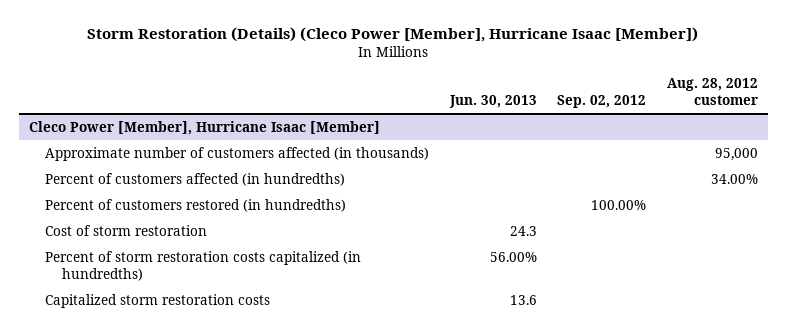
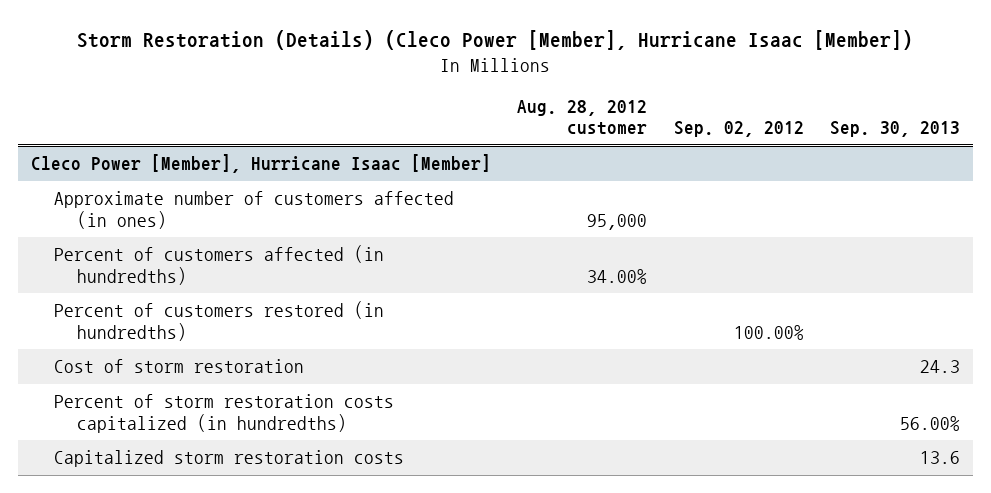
[448,94,537,108] Jun. 30, 2013 -> none
none -> [830,121,961,138] Sep. 30, 2013
[45,146,430,161] Approximate number of customers affected (in thousands) -> [54,191,455,229] Approximate number of customers affected (in ones)

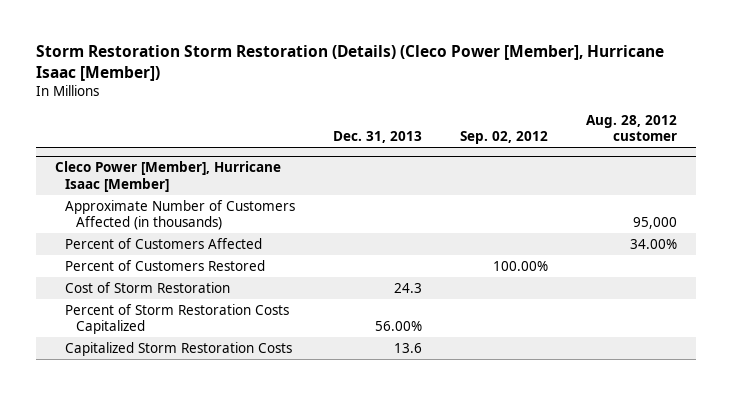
[77,29,914,50] Storm Restoration (Details) (Cleco Power [Member], Hurricane Isaac [Member]) -> [36,45,665,81] Storm Restoration Storm Restoration (Details) (Cleco Power [Member], Hurricane Isaac [Member])
[830,121,961,138] Sep. 30, 2013 -> none
none -> [333,131,423,144] Dec. 31, 2013
[54,191,455,229] Approximate number of customers affected (in ones) -> [65,199,296,231] Approximate Number of Customers Affected (in thousands)
[54,245,385,285] Percent of customers affected (in hundredths) -> [65,237,263,249] Percent of Customers Affected
[54,301,385,341] Percent of customers restored (in hundredths) -> [65,259,266,271] Percent of Customers Restored
[54,359,305,374] Cost of storm restoration -> [65,281,231,293] Cost of Storm Restoration
[54,394,395,433] Percent of storm restoration costs capitalized (in hundredths) -> [65,303,290,335] Percent of Storm Restoration Costs Capitalized
[54,450,405,468] Capitalized storm restoration costs -> [65,341,293,356] Capitalized Storm Restoration Costs

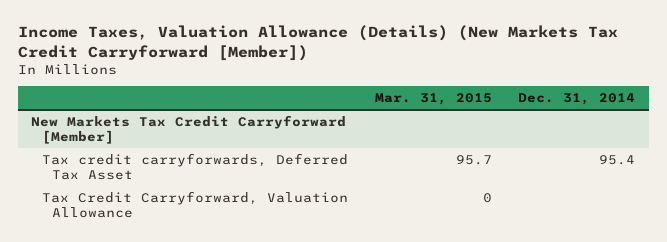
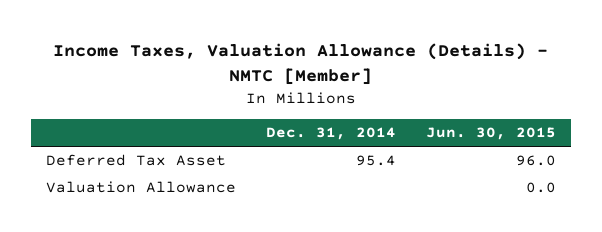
[17,25,618,61] Income Taxes, Valuation Allowance (Details) (New Markets Tax Credit Carryforward [Member]) -> [53,43,549,86] Income Taxes, Valuation Allowance (Details) - NMTC [Member]
[374,93,492,106] Mar. 31, 2015 -> none
none -> [426,127,557,141] Jun. 30, 2015
[31,115,347,144] New Markets Tax Credit Carryforward [Member] -> none
[41,153,348,180] Tax credit carryforwards, Deferred Tax Asset -> none
[41,191,348,218] Tax Credit Carryforward, Valuation Allowance -> none
none -> [46,154,227,167] Deferred Tax Asset
none -> [46,181,237,194] Valuation Allowance

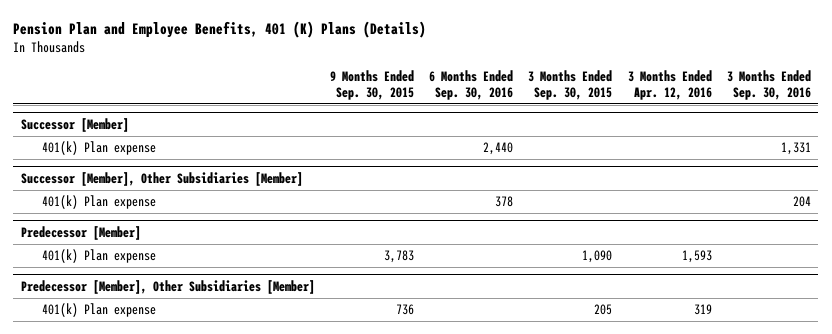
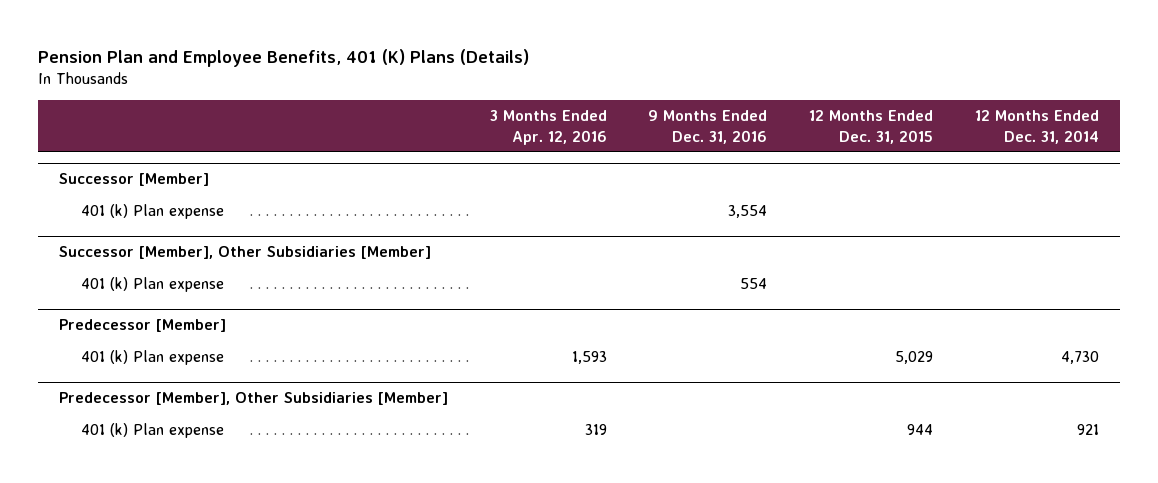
[330,70,415,100] 9 Months Ended Sep. 30, 2015 -> none
[429,70,514,100] 6 Months Ended Sep. 30, 2016 -> none
[528,70,613,100] 3 Months Ended Sep. 30, 2015 -> none
[726,70,811,100] 3 Months Ended Sep. 30, 2016 -> none
none -> [648,110,768,144] 9 Months Ended Dec. 31, 2016
none -> [809,110,934,144] 12 Months Ended Dec. 31, 2015
none -> [974,110,1099,144] 12 Months Ended Dec. 31, 2014
[41,141,156,156] 401(k) Plan expense -> [80,204,224,220] 401 (k) Plan expense
[41,195,156,210] 401(k) Plan expense -> [80,277,224,293] 401 (k) Plan expense
[41,249,156,264] 401(k) Plan expense -> [80,350,224,366] 401 (k) Plan expense
[41,303,156,318] 401(k) Plan expense -> [80,423,224,439] 401 (k) Plan expense

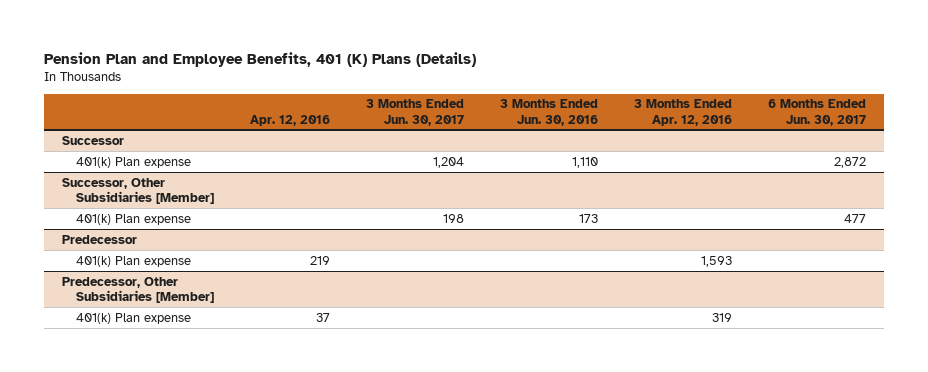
[648,110,768,144] 9 Months Ended Dec. 31, 2016 -> none
[809,110,934,144] 12 Months Ended Dec. 31, 2015 -> none
[974,110,1099,144] 12 Months Ended Dec. 31, 2014 -> none
none -> [250,114,331,126] Apr. 12, 2016
none -> [366,99,465,126] 3 Months Ended Jun. 30, 2017
none -> [500,99,599,126] 3 Months Ended Jun. 30, 2016
none -> [767,99,866,126] 6 Months Ended Jun. 30, 2017
[59,173,210,187] Successor [Member] -> [61,135,124,145] Successor
[80,204,224,220] 401 (k) Plan expense -> [76,156,192,168] 401(k) Plan expense
[59,246,432,260] Successor [Member], Other Subsidiaries [Member] -> [61,177,215,204] Successor, Other Subsidiaries [Member]
[80,277,224,293] 401 (k) Plan expense -> [76,213,192,225] 401(k) Plan expense
[59,319,227,333] Predecessor [Member] -> [61,234,137,244] Predecessor
[80,350,224,366] 401 (k) Plan expense -> [76,255,192,267] 401(k) Plan expense
[59,392,449,406] Predecessor [Member], Other Subsidiaries [Member] -> [61,276,215,303] Predecessor, Other Subsidiaries [Member]
[80,423,224,439] 401 (k) Plan expense -> [76,312,192,324] 401(k) Plan expense

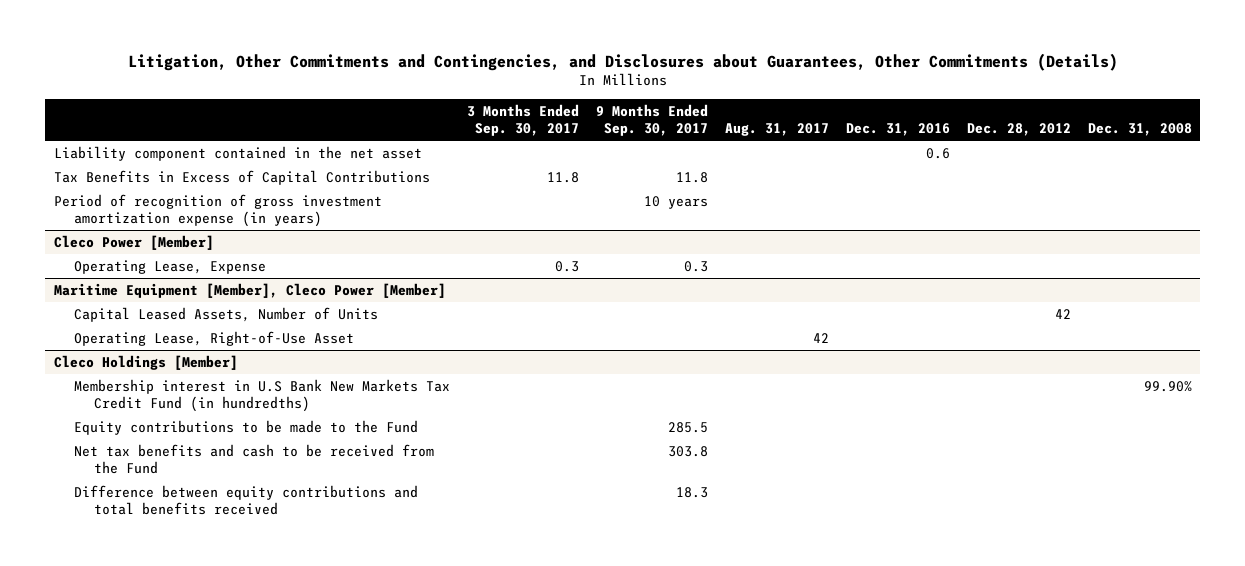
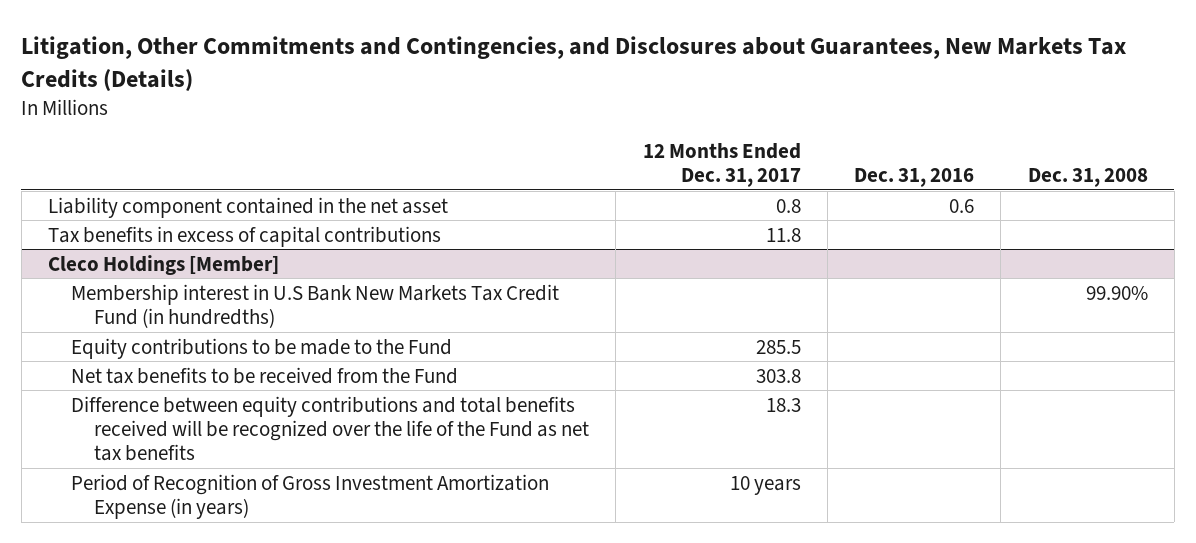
[127,52,1118,71] Litigation, Other Commitments and Contingencies, and Disclosures about Guarantees, Other Commitments (Details) -> [21,36,1127,91] Litigation, Other Commitments and Contingencies, and Disclosures about Guarantees, New Markets Tax Credits (Details)
[467,104,580,137] 3 Months Ended Sep. 30, 2017 -> none
[595,104,708,137] 9 Months Ended Sep. 30, 2017 -> none
[724,123,829,137] Aug. 31, 2017 -> none
[966,123,1071,137] Dec. 28, 2012 -> none
none -> [642,142,801,187] 12 Months Ended Dec. 31, 2017
[53,193,382,227] Period of recognition of gross investment amortization expense (in years) -> none
[53,234,214,250] Cleco Power [Member] -> none
[74,259,267,274] Operating Lease, Expense -> none
[53,282,446,298] Maritime Equipment [Member], Cleco Power [Member] -> none
[74,306,379,322] Capital Leased Assets, Number of Units -> none
[74,330,355,346] Operating Lease, Right-of-Use Asset -> none
[53,169,430,185] Tax Benefits in Excess of Capital Contributions -> [48,225,442,247] Tax benefits in excess of capital contributions
[74,443,435,474] Net tax benefits and cash to be received from the Fund -> [71,366,459,384] Net tax benefits to be received from the Fund
[74,484,419,515] Difference between equity contributions and total benefits received -> [71,395,589,462] Difference between equity contributions and total benefits received will be recognized over the life of the Fund as net tax benefits
none -> [71,473,550,519] Period of Recognition of Gross Investment Amortization Expense (in years)

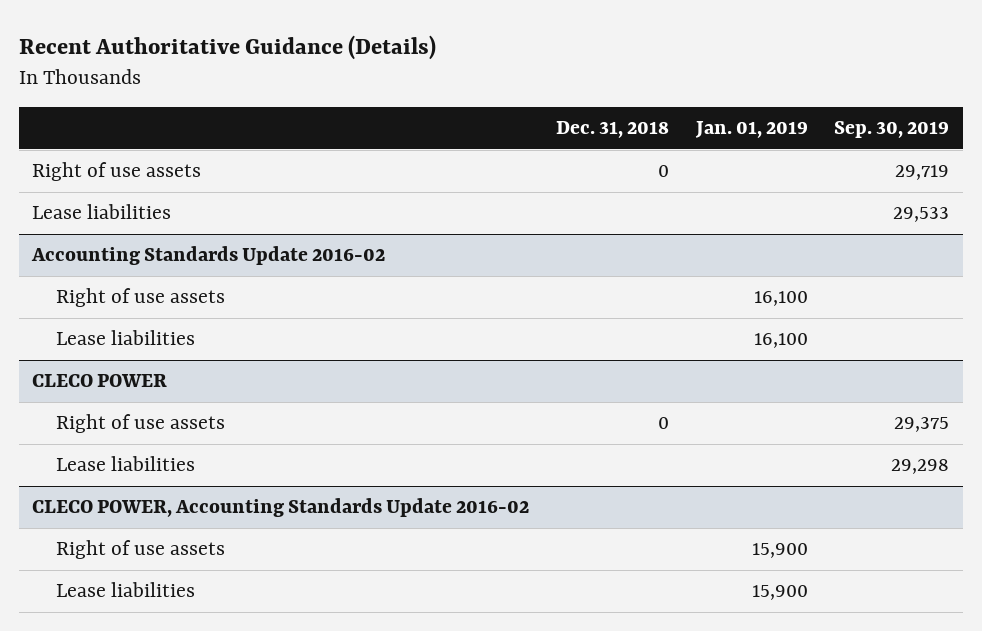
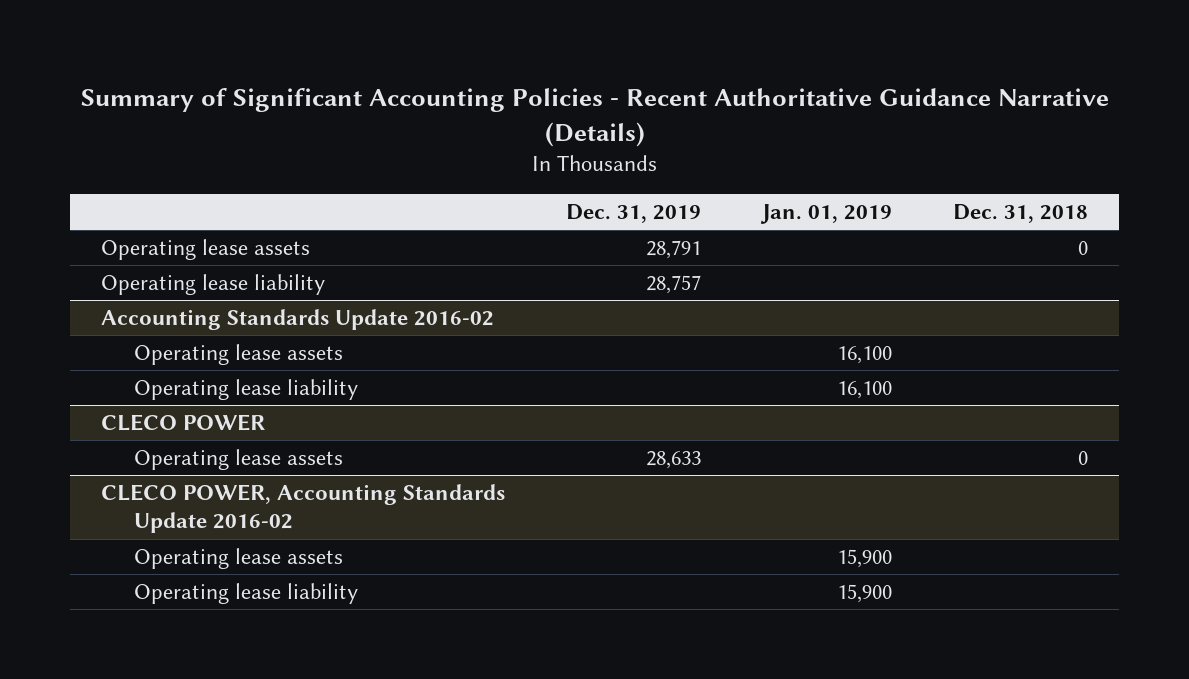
[18,34,436,60] Recent Authoritative Guidance (Details) -> [80,87,1109,147] Summary of Significant Accounting Policies - Recent Authoritative Guidance Narrative (Details)
[834,121,950,139] Sep. 30, 2019 -> none
none -> [566,203,702,223] Dec. 31, 2019
[32,162,202,182] Right of use assets -> [101,239,311,261] Operating lease assets
[32,204,172,220] Lease liabilities -> [101,274,326,296] Operating lease liability
[56,288,226,308] Right of use assets -> [134,344,344,366] Operating lease assets
[56,330,196,346] Lease liabilities -> [134,379,359,401] Operating lease liability
[56,456,196,472] Lease liabilities -> none
[56,414,226,434] Right of use assets -> [134,449,344,471] Operating lease assets
[56,540,226,560] Right of use assets -> [134,548,344,570] Operating lease assets
[56,582,196,598] Lease liabilities -> [134,583,359,605] Operating lease liability

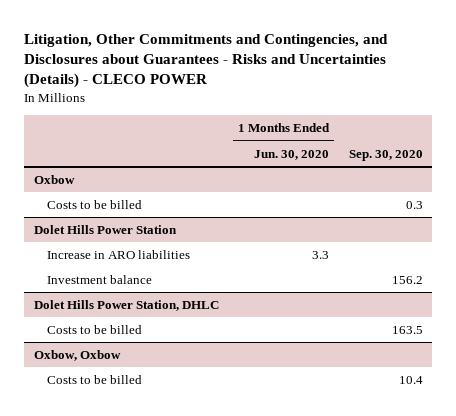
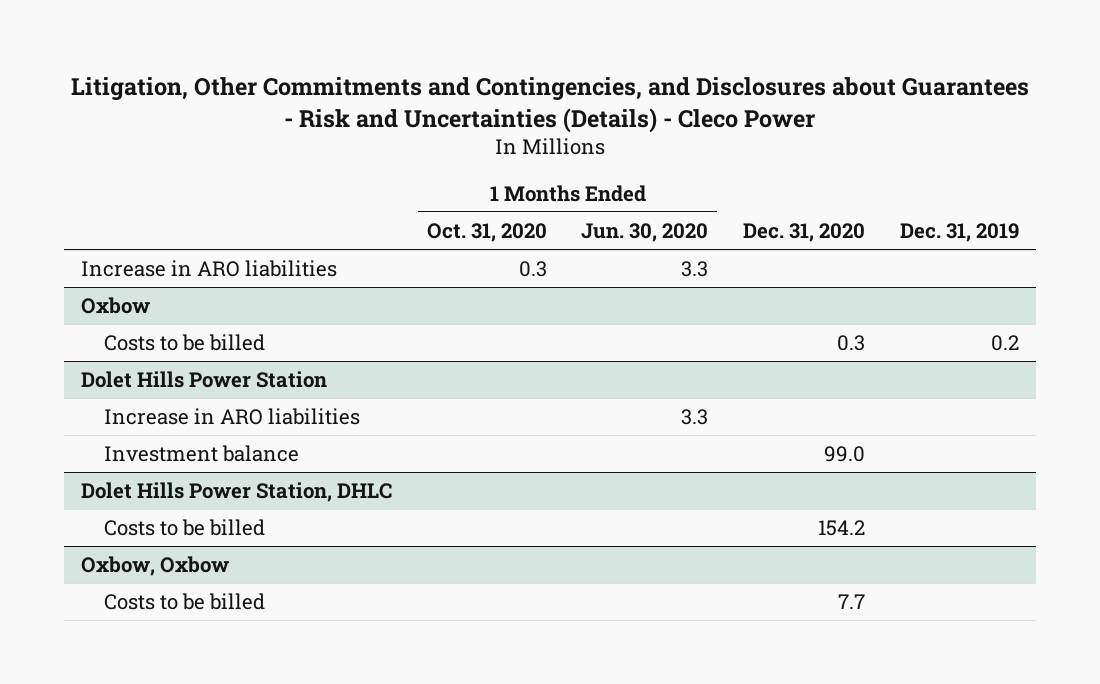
[23,33,388,89] Litigation, Other Commitments and Contingencies, and Disclosures about Guarantees - Risks and Uncertainties (Details) - CLECO POWER -> [70,77,1029,133] Litigation, Other Commitments and Contingencies, and Disclosures about Guarantees - Risk and Uncertainties (Details) - Cleco Power
[348,149,423,161] Sep. 30, 2020 -> none
none -> [426,222,547,242] Oct. 31, 2020
none -> [743,222,866,242] Dec. 31, 2020
none -> [899,222,1019,242] Dec. 31, 2019
none -> [80,260,337,278] Increase in ARO liabilities

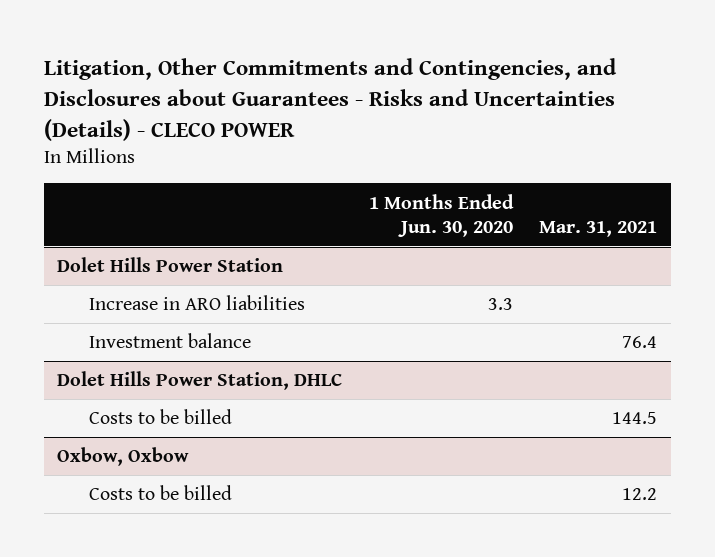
[70,77,1029,133] Litigation, Other Commitments and Contingencies, and Disclosures about Guarantees - Risk and Uncertainties (Details) - Cleco Power -> [44,57,618,141] Litigation, Other Commitments and Contingencies, and Disclosures about Guarantees - Risks and Uncertainties (Details) - CLECO POWER
[426,222,547,242] Oct. 31, 2020 -> none
[743,222,866,242] Dec. 31, 2020 -> none
[899,222,1019,242] Dec. 31, 2019 -> none
none -> [539,220,658,237] Mar. 31, 2021
[80,260,337,278] Increase in ARO liabilities -> none
[80,297,150,315] Oxbow -> none
[104,334,266,352] Costs to be billed -> none

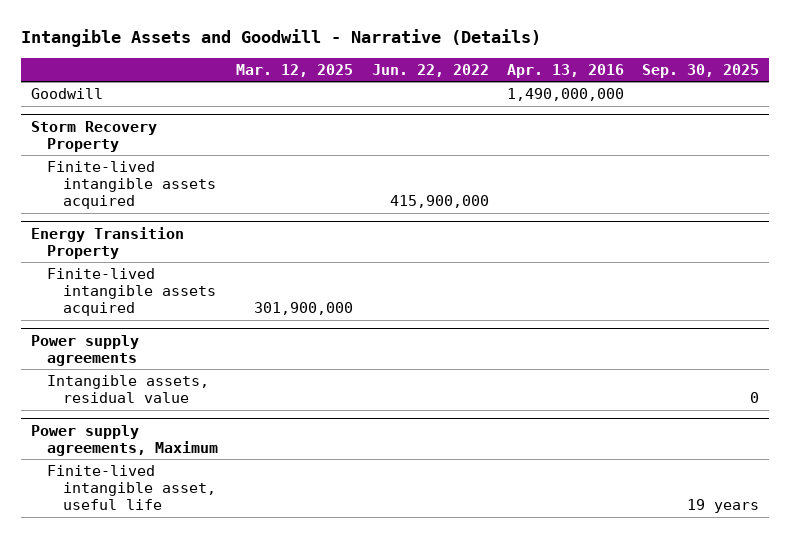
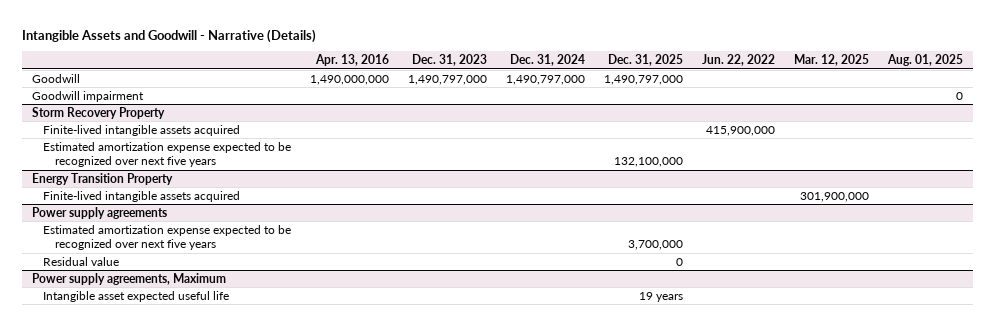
[642,63,760,78] Sep. 30, 2025 -> none
none -> [412,54,488,67] Dec. 31, 2023
none -> [510,54,586,67] Dec. 31, 2024
none -> [608,54,684,67] Dec. 31, 2025
none -> [887,54,964,67] Aug. 01, 2025
none -> [31,90,144,102] Goodwill impairment
none -> [43,141,292,168] Estimated amortization expense expected to be recognized over next five years
none -> [43,224,292,251] Estimated amortization expense expected to be recognized over next five years
[46,374,209,404] Intangible assets, residual value -> [43,256,120,266] Residual value
[46,464,216,511] Finite-lived intangible asset, useful life -> [43,290,230,302] Intangible asset expected useful life

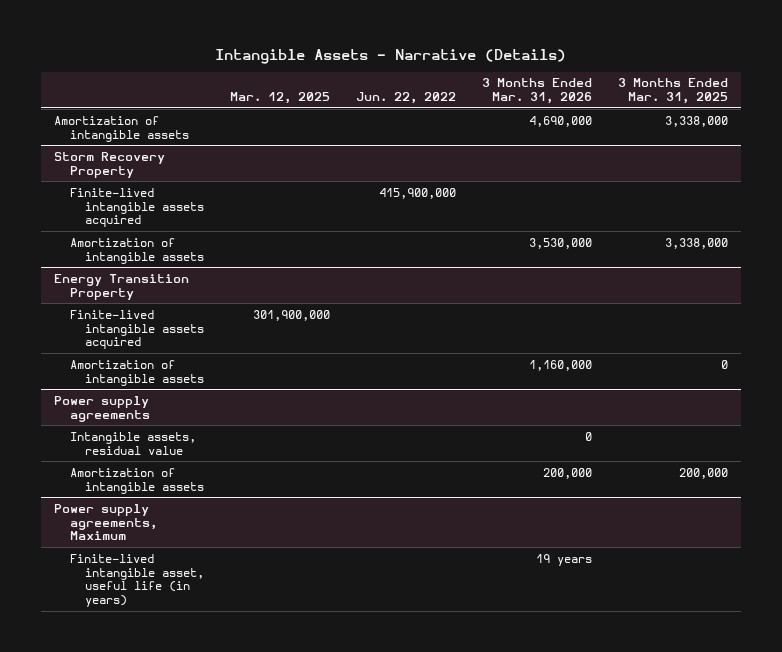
[22,28,317,43] Intangible Assets and Goodwill - Narrative (Details) -> [215,48,567,64] Intangible Assets - Narrative (Details)
[315,54,390,67] Apr. 13, 2016 -> none
[412,54,488,67] Dec. 31, 2023 -> none
[510,54,586,67] Dec. 31, 2024 -> none
[608,54,684,67] Dec. 31, 2025 -> none
[887,54,964,67] Aug. 01, 2025 -> none
none -> [482,78,593,105] 3 Months Ended Mar. 31, 2026
none -> [618,78,729,105] 3 Months Ended Mar. 31, 2025
[31,73,80,83] Goodwill -> none
[31,90,144,102] Goodwill impairment -> none
none -> [54,115,189,142] Amortization of intangible assets
[43,141,292,168] Estimated amortization expense expected to be recognized over next five years -> none
none -> [69,237,205,264] Amortization of intangible assets
none -> [69,359,205,386] Amortization of intangible assets
[43,224,292,251] Estimated amortization expense expected to be recognized over next five years -> none
[43,256,120,266] Residual value -> [69,431,196,455] Intangible assets, residual value
none -> [69,467,205,494] Amortization of intangible assets
[43,290,230,302] Intangible asset expected useful life -> [69,553,205,608] Finite-lived intangible asset, useful life (in years)

